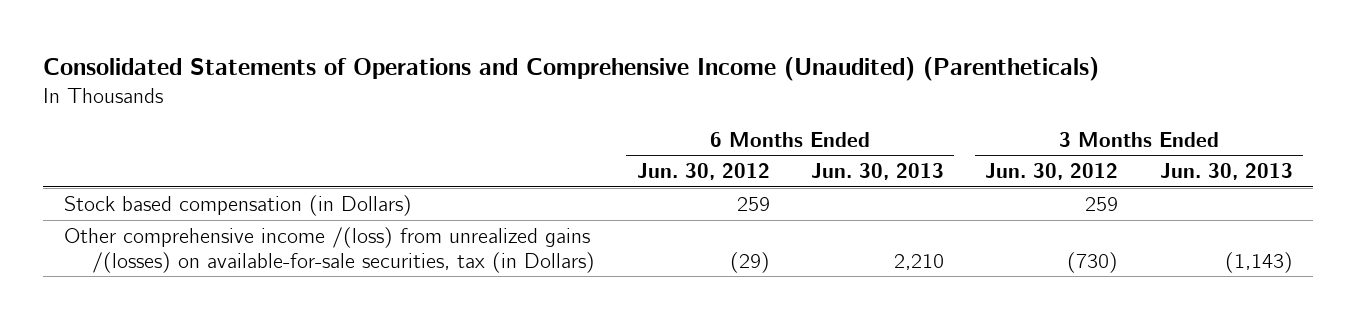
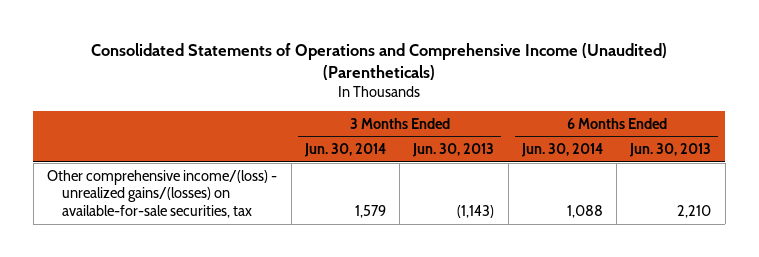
[636,163,770,181] Jun. 30, 2012 -> none
[985,163,1119,181] Jun. 30, 2012 -> none
none -> [303,143,386,158] Jun. 30, 2014
none -> [520,143,603,158] Jun. 30, 2014
[64,194,413,216] Stock based compensation (in Dollars) -> none
[64,226,596,273] Other comprehensive income /(loss) from unrealized gains /(losses) on available-for-sale securities, tax (in Dollars) -> [47,169,278,219] Other comprehensive income/(loss) - unrealized gains/(losses) on available-for-sale securities, tax

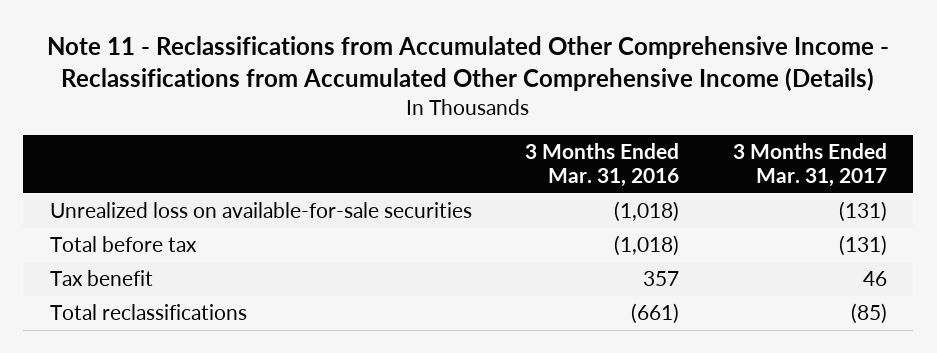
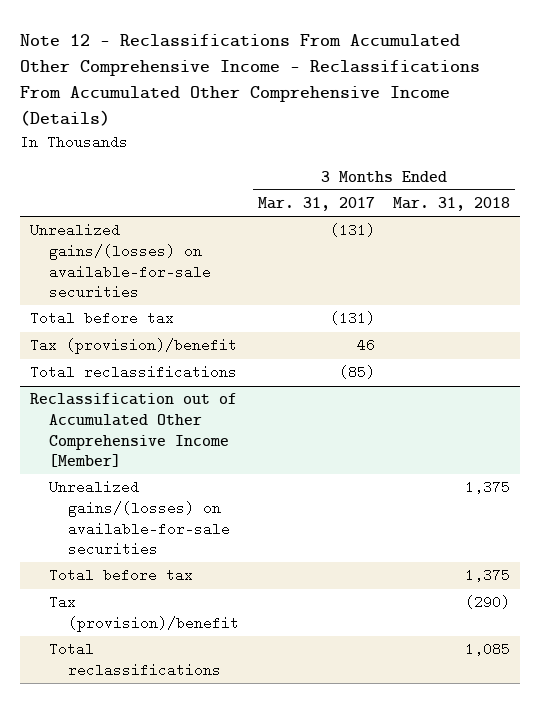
[47,36,890,91] Note 11 - Reclassifications from Accumulated Other Comprehensive Income - Reclassifications from Accumulated Other Comprehensive Income (Details) -> [20,34,481,127] Note 12 - Reclassifications From Accumulated Other Comprehensive Income - Reclassifications From Accumulated Other Comprehensive Income (Details)
[525,143,680,188] 3 Months Ended Mar. 31, 2016 -> none
none -> [393,197,511,212] Mar. 31, 2018
[50,202,473,219] Unrealized loss on available-for-sale securities -> [29,223,211,300] Unrealized gains/(losses) on available-for-sale securities
[50,270,154,287] Tax benefit -> [29,338,237,355] Tax (provision)/benefit
none -> [29,393,237,468] Reclassification out of Accumulated Other Comprehensive Income [Member]
none -> [48,480,231,557] Unrealized gains/(losses) on available-for-sale securities
none -> [48,568,193,583] Total before tax
none -> [48,595,240,633] Tax (provision)/benefit
none -> [48,642,222,678] Total reclassifications

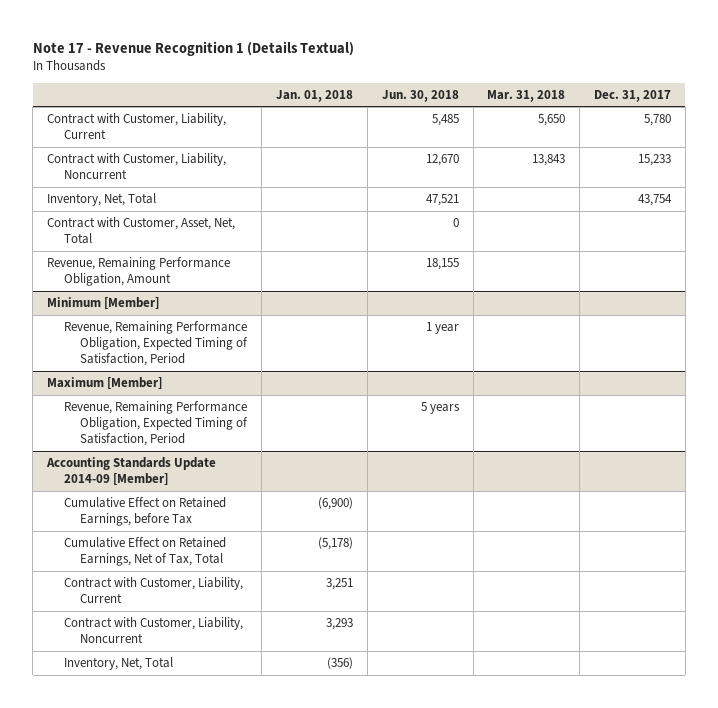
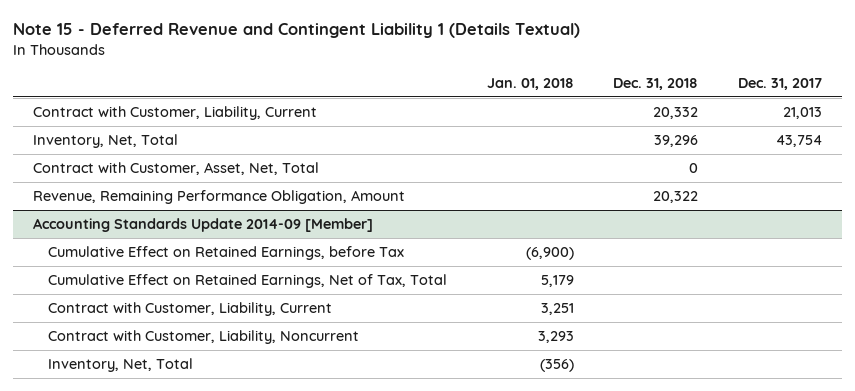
[32,40,354,56] Note 17 - Revenue Recognition 1 (Details Textual) -> [12,23,580,39] Note 15 - Deferred Revenue and Contingent Liability 1 (Details Textual)
[381,89,459,102] Jun. 30, 2018 -> none
[487,89,566,102] Mar. 31, 2018 -> none
none -> [613,78,699,91] Dec. 31, 2018
[47,153,227,180] Contract with Customer, Liability, Noncurrent -> none
[644,114,672,127] 5,780 -> [783,106,823,119] 21,013
[47,297,160,310] Minimum [Member] -> none
[63,321,249,367] Revenue, Remaining Performance Obligation, Expected Timing of Satisfaction, Period -> none
[47,377,163,390] Maximum [Member] -> none
[63,401,249,447] Revenue, Remaining Performance Obligation, Expected Timing of Satisfaction, Period -> none
[317,537,353,551] (5,178) -> [540,274,574,287] 5,179

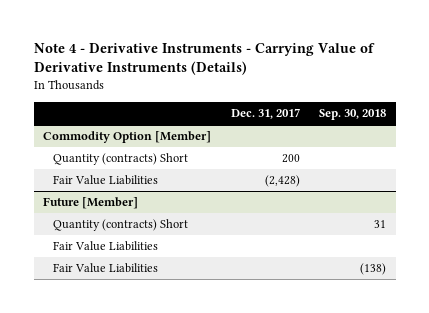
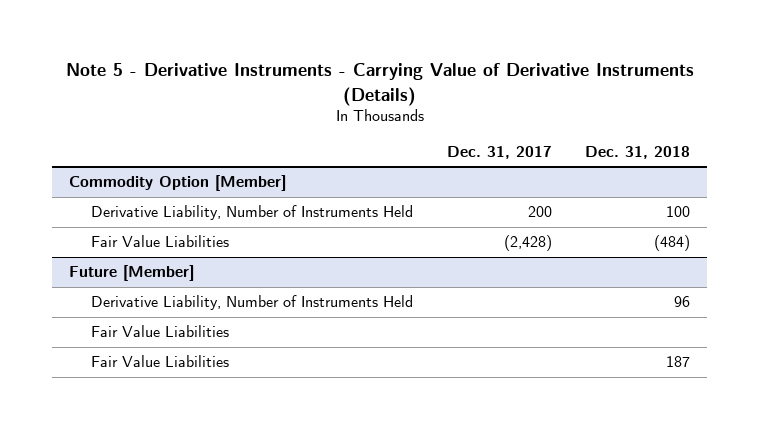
[33,43,375,76] Note 4 - Derivative Instruments - Carrying Value of Derivative Instruments (Details) -> [65,63,694,106] Note 5 - Derivative Instruments - Carrying Value of Derivative Instruments (Details)
[319,109,387,121] Sep. 30, 2018 -> none
none -> [585,146,691,160] Dec. 31, 2018
[53,153,189,166] Quantity (contracts) Short -> [91,205,414,221] Derivative Liability, Number of Instruments Held
[53,219,189,232] Quantity (contracts) Short -> [91,295,414,311] Derivative Liability, Number of Instruments Held

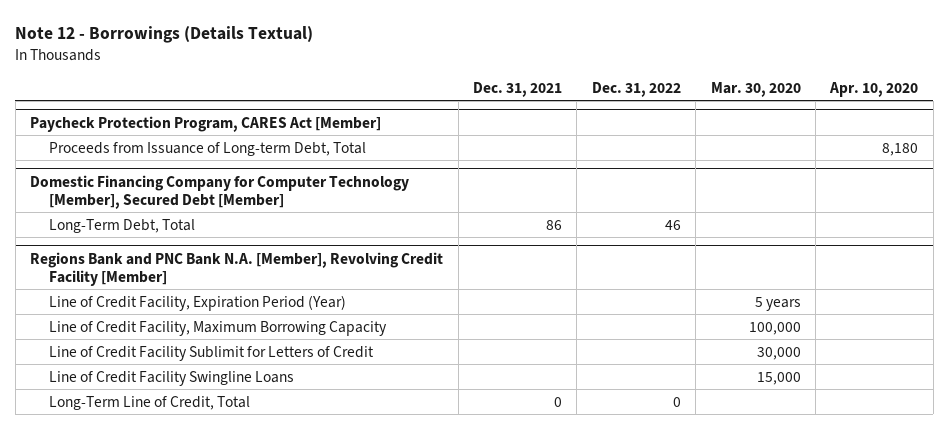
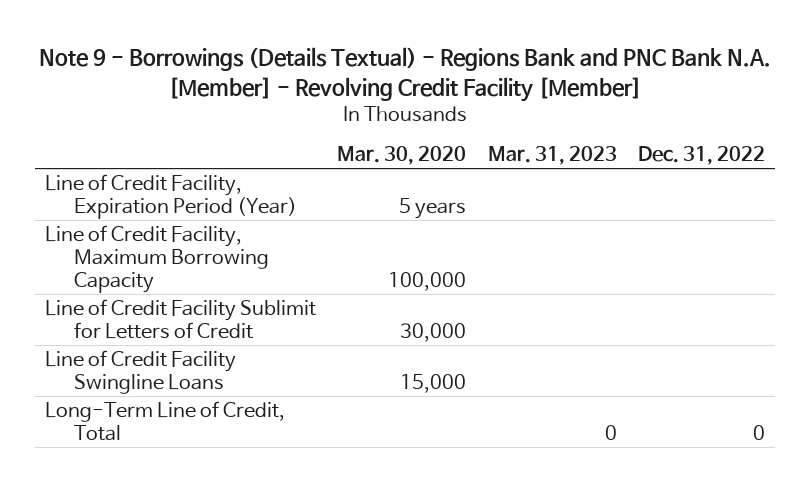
[15,26,314,44] Note 12 - Borrowings (Details Textual) -> [38,46,771,102] Note 9 - Borrowings (Details Textual) - Regions Bank and PNC Bank N.A. [Member] - Revolving Credit Facility [Member]
[473,81,563,97] Dec. 31, 2021 -> none
[829,81,919,97] Apr. 10, 2020 -> none
none -> [487,146,617,166] Mar. 31, 2023
[30,115,382,132] Paycheck Protection Program, CARES Act [Member] -> none
[49,141,367,156] Proceeds from Issuance of Long-term Debt, Total -> none
[30,174,410,209] Domestic Financing Company for Computer Technology [Member], Secured Debt [Member] -> none
[49,218,196,233] Long-Term Debt, Total -> none
[30,251,444,286] Regions Bank and PNC Bank N.A. [Member], Revolving Credit Facility [Member] -> none

